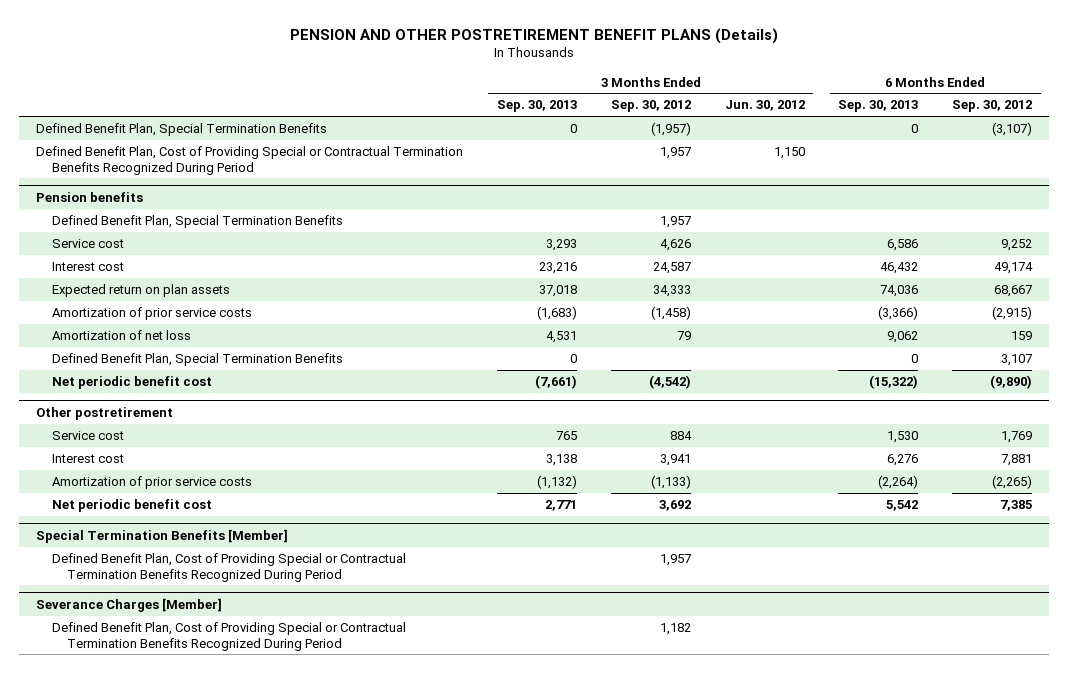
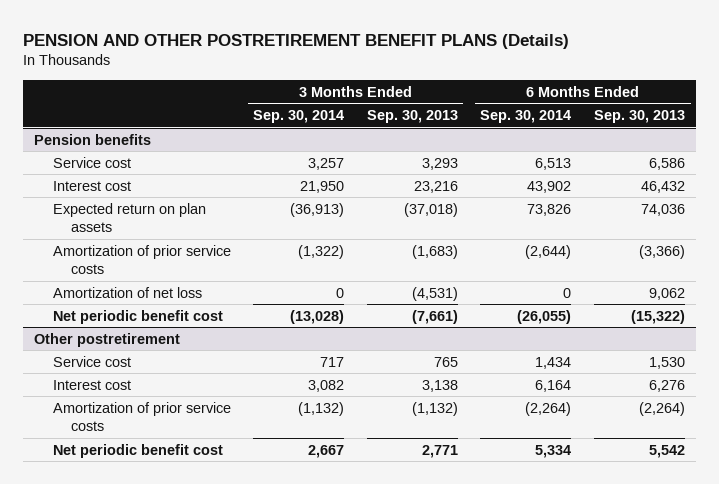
[610,100,691,113] Sep. 30, 2012 -> none
[724,100,805,112] Jun. 30, 2012 -> none
[952,100,1033,113] Sep. 30, 2012 -> none
none -> [253,109,345,123] Sep. 30, 2014
none -> [480,109,572,123] Sep. 30, 2014
[36,123,328,137] Defined Benefit Plan, Special Termination Benefits -> none
[36,146,464,175] Defined Benefit Plan, Cost of Providing Special or Contractual Termination Benefits Recognized During Period -> none
[51,215,343,229] Defined Benefit Plan, Special Termination Benefits -> none
[538,285,577,298] 37,018 -> [403,202,458,217] (37,018)
[51,353,343,367] Defined Benefit Plan, Special Termination Benefits -> none
[545,331,577,344] 4,531 -> [411,286,458,301] (4,531)
[36,528,289,543] Special Termination Benefits [Member] -> none
[51,553,406,582] Defined Benefit Plan, Cost of Providing Special or Contractual Termination Benefits Recognized During Period -> none
[36,597,223,612] Severance Charges [Member] -> none
[51,622,406,651] Defined Benefit Plan, Cost of Providing Special or Contractual Termination Benefits Recognized During Period -> none

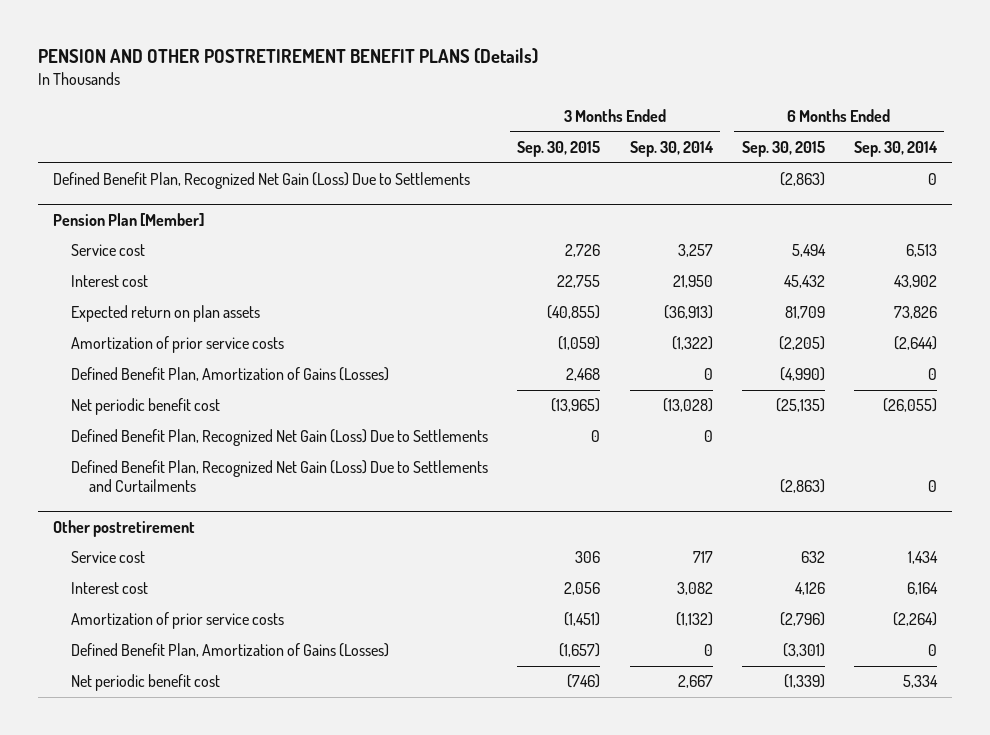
[366,109,458,123] Sep. 30, 2013 -> none
[594,109,686,123] Sep. 30, 2013 -> none
none -> [517,141,601,158] Sep. 30, 2015
none -> [741,141,825,158] Sep. 30, 2015
[34,133,152,145] Pension benefits -> none
none -> [52,172,470,190] Defined Benefit Plan, Recognized Net Gain (Loss) Due to Settlements
none -> [52,212,204,226] Pension Plan [Member]
[52,286,202,298] Amortization of net loss -> [71,367,390,382] Defined Benefit Plan, Amortization of Gains (Losses)
none -> [71,429,489,447] Defined Benefit Plan, Recognized Net Gain (Loss) Due to Settlements
none -> [71,460,489,493] Defined Benefit Plan, Recognized Net Gain (Loss) Due to Settlements and Curtailments
none -> [71,643,390,658] Defined Benefit Plan, Amortization of Gains (Losses)

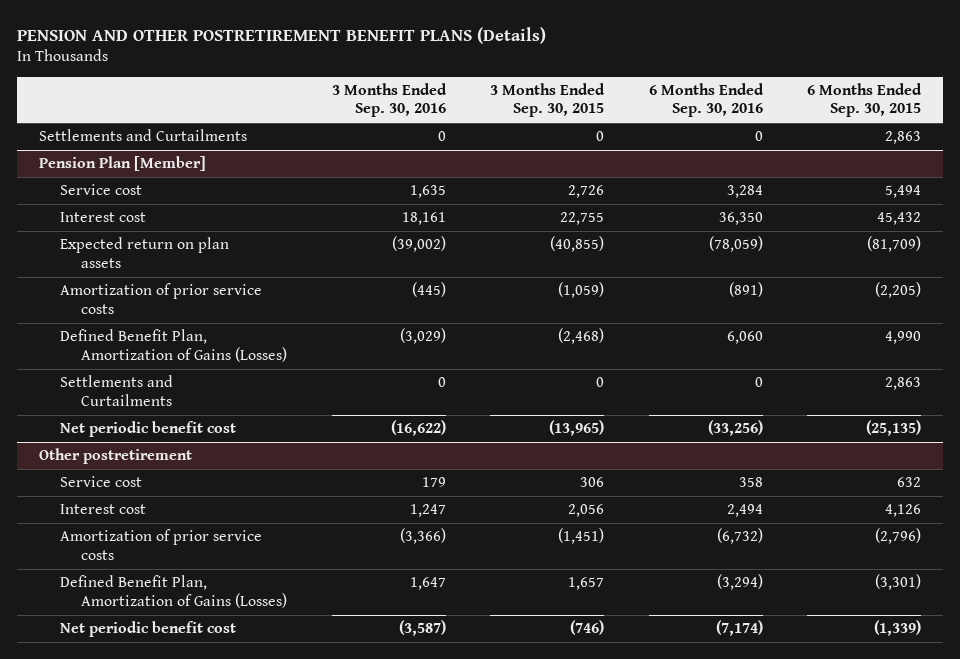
[629,141,714,158] Sep. 30, 2014 -> none
[854,141,939,158] Sep. 30, 2014 -> none
none -> [331,83,447,118] 3 Months Ended Sep. 30, 2016
none -> [648,83,764,118] 6 Months Ended Sep. 30, 2016
[52,172,470,190] Defined Benefit Plan, Recognized Net Gain (Loss) Due to Settlements -> none
none -> [38,129,247,142] Settlements and Curtailments
[784,306,825,320] 81,709 -> [867,236,922,253] (81,709)
[566,368,601,382] 2,468 -> [558,328,605,345] (2,468)
[779,367,825,382] (4,990) -> [885,331,922,345] 4,990
none -> [60,375,174,406] Settlements and Curtailments
[71,429,489,447] Defined Benefit Plan, Recognized Net Gain (Loss) Due to Settlements -> none
[71,460,489,493] Defined Benefit Plan, Recognized Net Gain (Loss) Due to Settlements and Curtailments -> none
[559,643,601,658] (1,657) -> [568,577,605,591] 1,657

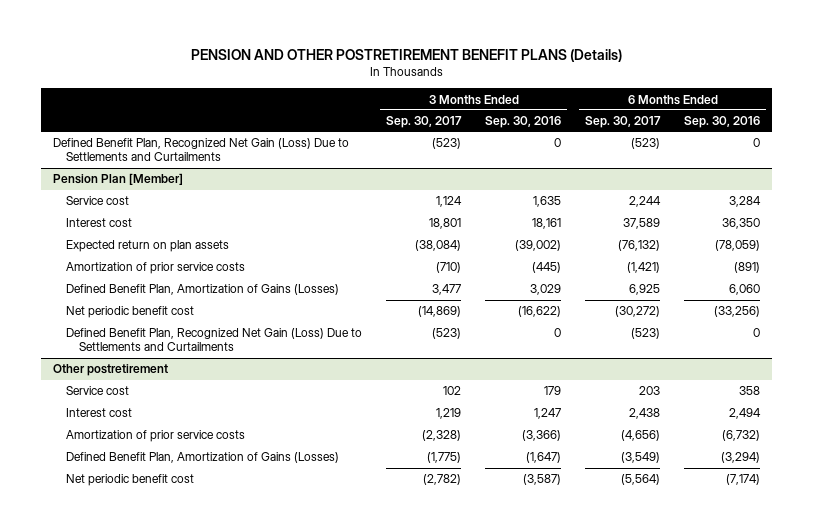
[490,83,606,118] 3 Months Ended Sep. 30, 2015 -> none
[807,83,923,118] 6 Months Ended Sep. 30, 2015 -> none
none -> [386,116,463,129] Sep. 30, 2017
none -> [585,116,662,129] Sep. 30, 2017
[38,129,247,142] Settlements and Curtailments -> [53,138,350,162] Defined Benefit Plan, Recognized Net Gain (Loss) Due to Settlements and Curtailments
[60,375,174,406] Settlements and Curtailments -> none
[399,328,446,345] (3,029) -> [530,284,562,296] 3,029
none -> [66,328,363,352] Defined Benefit Plan, Recognized Net Gain (Loss) Due to Settlements and Curtailments
[409,577,446,591] 1,647 -> [526,452,562,464] (1,647)

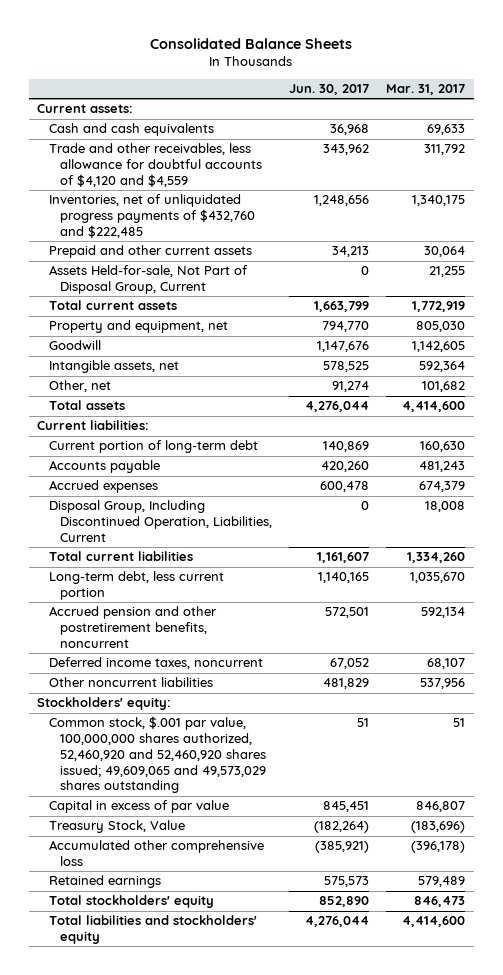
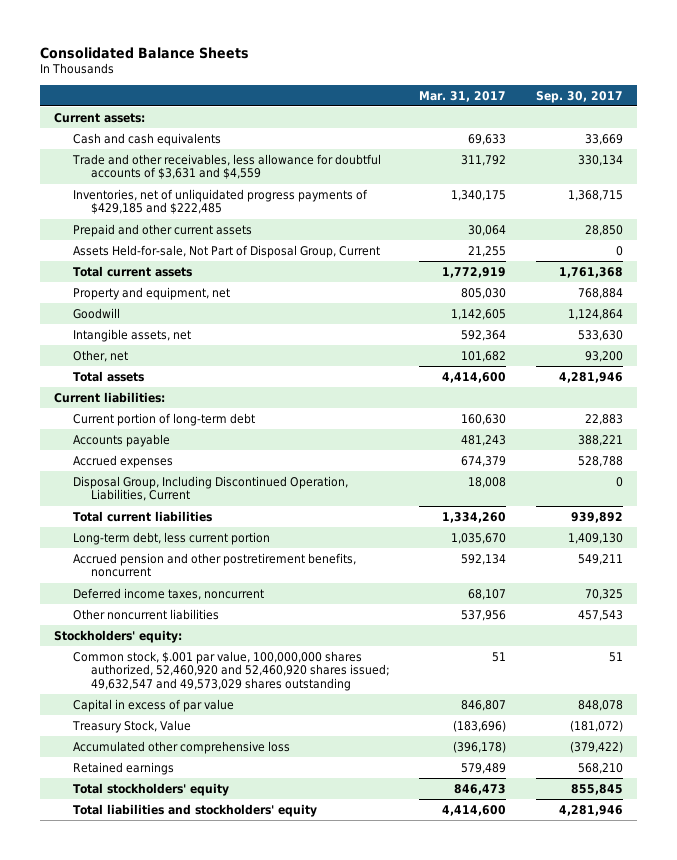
[289,84,370,96] Jun. 30, 2017 -> none
none -> [535,90,623,103] Sep. 30, 2017
[48,143,263,187] Trade and other receivables, less allowance for doubtful accounts of $4,120 and $4,559 -> [71,153,381,180] Trade and other receivables, less allowance for doubtful accounts of $3,631 and $4,559
[48,194,256,238] Inventories, net of unliquidated progress payments of $432,760 and $222,485 -> [72,188,368,215] Inventories, net of unliquidated progress payments of $429,185 and $222,485
[48,716,267,794] Common stock, $.001 par value, 100,000,000 shares authorized, 52,460,920 and 52,460,920 shares issued; 49,609,065 and 49,573,029 shares outstanding -> [72,650,391,692] Common stock, $.001 par value, 100,000,000 shares authorized, 52,460,920 and 52,460,920 shares issued; 49,632,547 and 49,573,029 shares outstanding

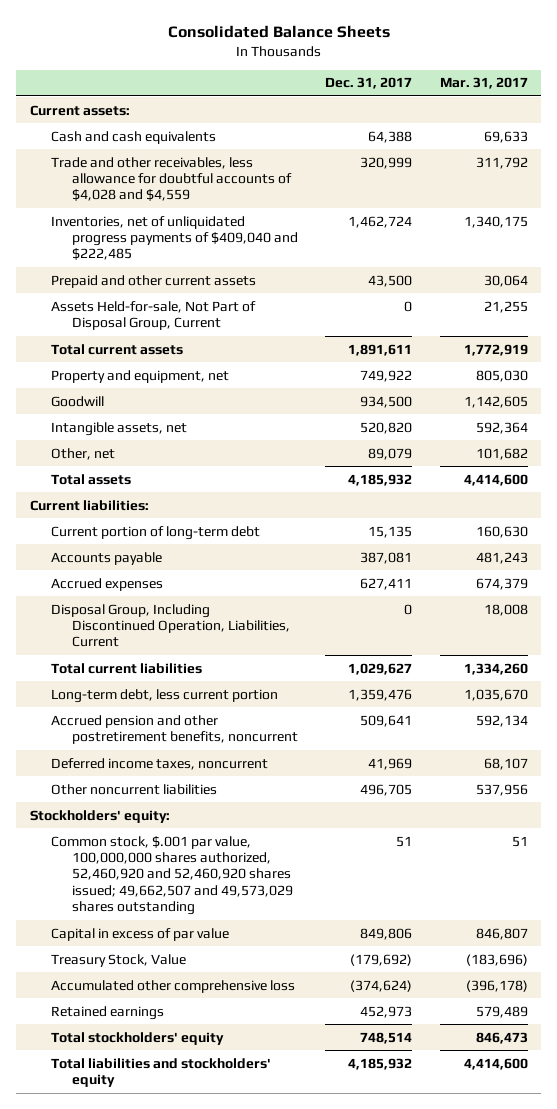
[535,90,623,103] Sep. 30, 2017 -> none
none -> [325,77,413,90] Dec. 31, 2017
[71,153,381,180] Trade and other receivables, less allowance for doubtful accounts of $3,631 and $4,559 -> [50,156,292,202] Trade and other receivables, less allowance for doubtful accounts of $4,028 and $4,559
[72,188,368,215] Inventories, net of unliquidated progress payments of $429,185 and $222,485 -> [50,215,298,261] Inventories, net of unliquidated progress payments of $409,040 and $222,485
[72,650,391,692] Common stock, $.001 par value, 100,000,000 shares authorized, 52,460,920 and 52,460,920 shares issued; 49,632,547 and 49,573,029 shares outstanding -> [50,835,293,916] Common stock, $.001 par value, 100,000,000 shares authorized, 52,460,920 and 52,460,920 shares issued; 49,662,507 and 49,573,029 shares outstanding

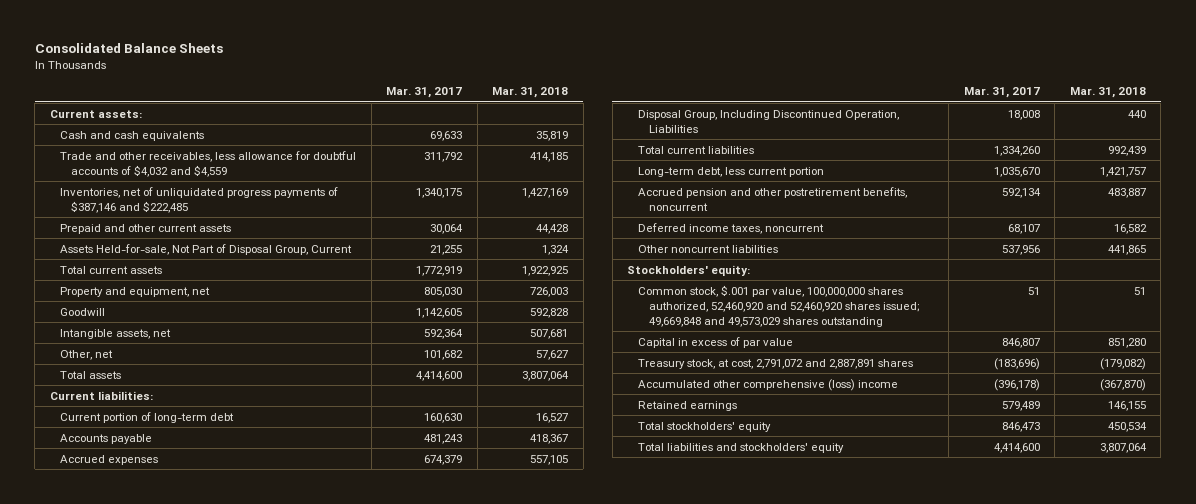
[325,77,413,90] Dec. 31, 2017 -> none
none -> [492,87,569,99] Mar. 31, 2018
[50,156,292,202] Trade and other receivables, less allowance for doubtful accounts of $4,028 and $4,559 -> [60,150,357,177] Trade and other receivables, less allowance for doubtful accounts of $4,032 and $4,559
[50,215,298,261] Inventories, net of unliquidated progress payments of $409,040 and $222,485 -> [60,186,339,213] Inventories, net of unliquidated progress payments of $387,146 and $222,485
[50,603,290,648] Disposal Group, Including Discontinued Operation, Liabilities, Current -> [638,109,900,133] Disposal Group, Including Discontinued Operation, Liabilities
[50,835,293,916] Common stock, $.001 par value, 100,000,000 shares authorized, 52,460,920 and 52,460,920 shares issued; 49,662,507 and 49,573,029 shares outstanding -> [638,284,919,327] Common stock, $.001 par value, 100,000,000 shares authorized, 52,460,920 and 52,460,920 shares issued; 49,669,848 and 49,573,029 shares outstanding
[50,953,186,967] Treasury Stock, Value -> [638,358,914,369] Treasury stock, at cost, 2,791,072 and 2,887,891 shares
[50,979,295,993] Accumulated other comprehensive loss -> [638,378,899,391] Accumulated other comprehensive (loss) income

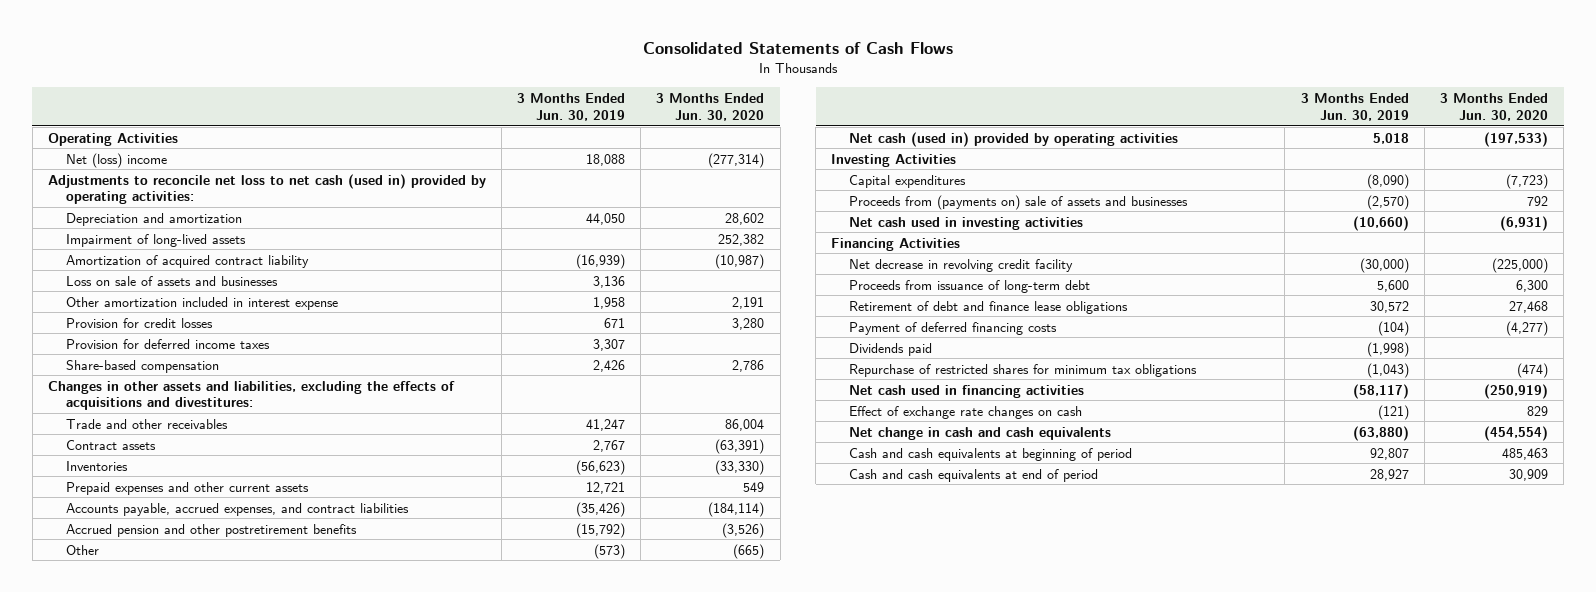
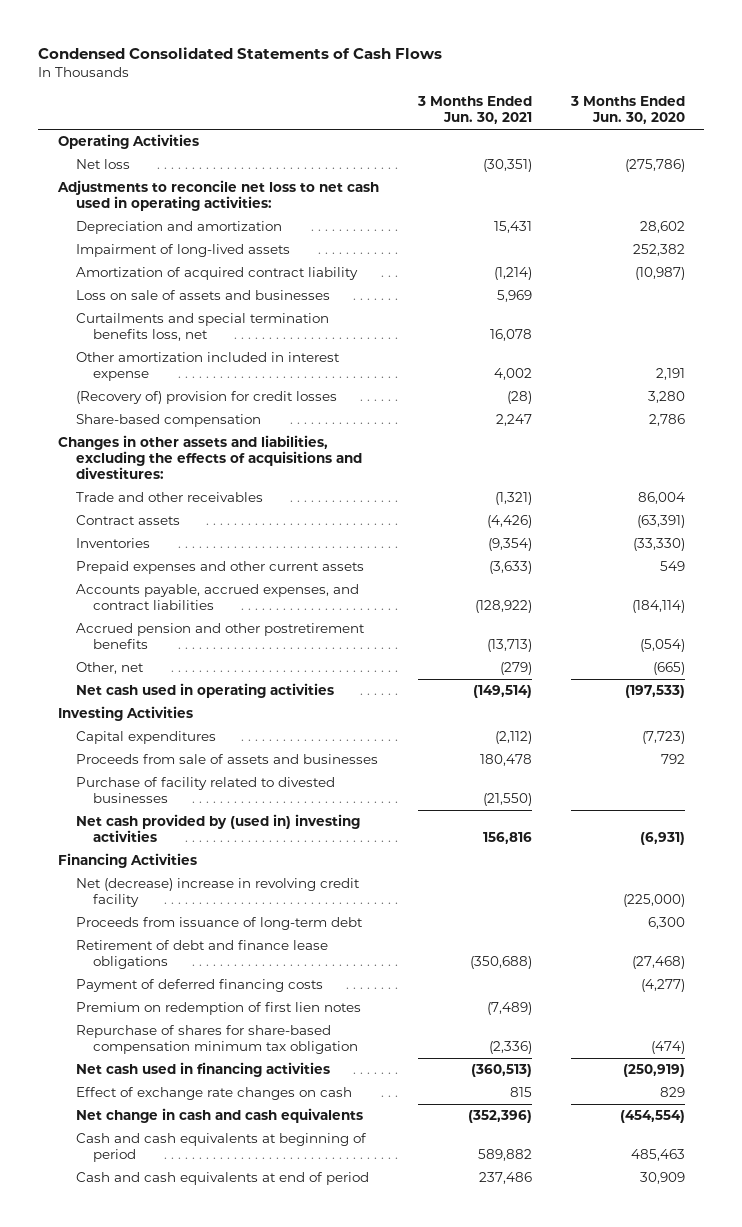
[642,42,953,55] Consolidated Statements of Cash Flows -> [38,46,443,59] Condensed Consolidated Statements of Cash Flows
[517,93,626,121] 3 Months Ended Jun. 30, 2019 -> none
none -> [416,96,532,125] 3 Months Ended Jun. 30, 2021
[65,152,167,168] Net (loss) income -> [75,159,130,170] Net loss
[708,152,765,168] (277,314) -> [624,159,685,173] (275,786)
[47,173,486,205] Adjustments to reconcile net loss to net cash (used in) provided by operating activities: -> [56,180,379,212] Adjustments to reconcile net loss to net cash used in operating activities:
none -> [75,313,329,342] Curtailments and special termination benefits loss, net
[65,338,270,349] Provision for deferred income taxes -> none
[65,317,213,328] Provision for credit losses -> [75,391,337,405] (Recovery of) provision for credit losses
[722,522,765,538] (3,526) -> [639,639,685,653] (5,054)
[65,544,99,555] Other -> [75,662,144,675] Other, net
[849,131,1179,147] Net cash (used in) provided by operating activities -> [75,683,334,699] Net cash used in operating activities
[849,194,1189,210] Proceeds from (payments on) sale of assets and businesses -> [75,754,378,765] Proceeds from sale of assets and businesses
none -> [75,777,335,804] Purchase of facility related to divested businesses
[849,216,1084,230] Net cash used in investing activities -> [75,814,360,843] Net cash provided by (used in) investing activities
[849,258,1074,272] Net decrease in revolving credit facility -> [75,878,360,908] Net (decrease) increase in revolving credit facility
[1509,300,1549,313] 27,468 -> [631,956,685,970] (27,468)
[849,342,933,356] Dividends paid -> none
none -> [75,1002,361,1016] Premium on redemption of first lien notes
[849,363,1198,377] Repurchase of restricted shares for minimum tax obligations -> [75,1025,359,1055] Repurchase of shares for share-based compensation minimum tax obligation

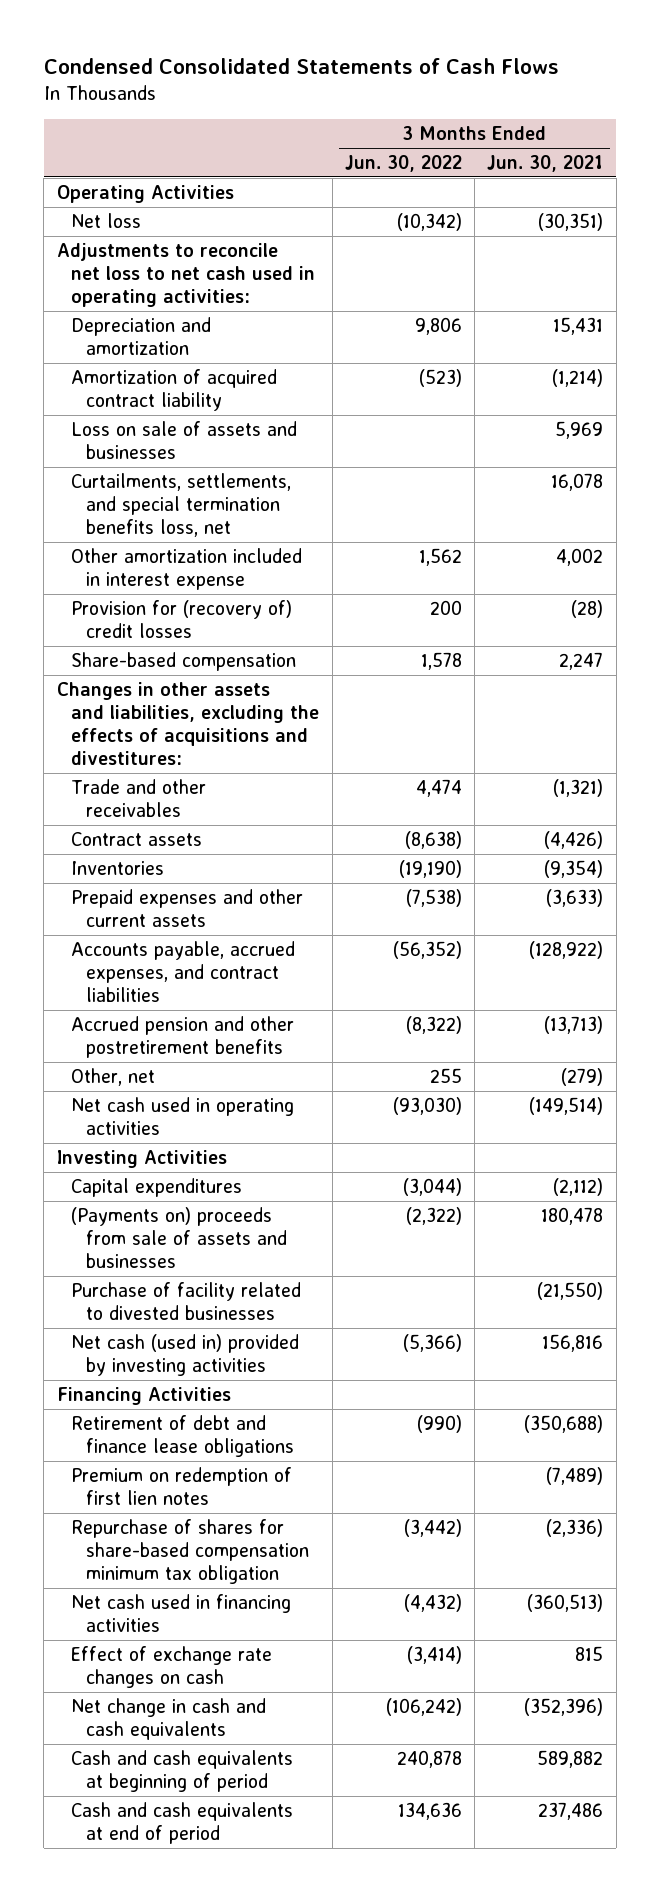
[569,96,685,125] 3 Months Ended Jun. 30, 2020 -> none
none -> [344,155,462,173] Jun. 30, 2022
[75,244,290,258] Impairment of long-lived assets -> none
[75,313,329,342] Curtailments and special termination benefits loss, net -> [71,473,292,538] Curtailments, settlements, and special termination benefits loss, net
[75,391,337,405] (Recovery of) provision for credit losses -> [71,600,293,639] Provision for (recovery of) credit losses
[75,754,378,765] Proceeds from sale of assets and businesses -> [71,1207,288,1269] (Payments on) proceeds from sale of assets and businesses
[75,814,360,843] Net cash provided by (used in) investing activities -> [71,1334,300,1377] Net cash (used in) provided by investing activities
[75,878,360,908] Net (decrease) increase in revolving credit facility -> none
[75,917,363,931] Proceeds from issuance of long-term debt -> none
[75,979,323,993] Payment of deferred financing costs -> none

